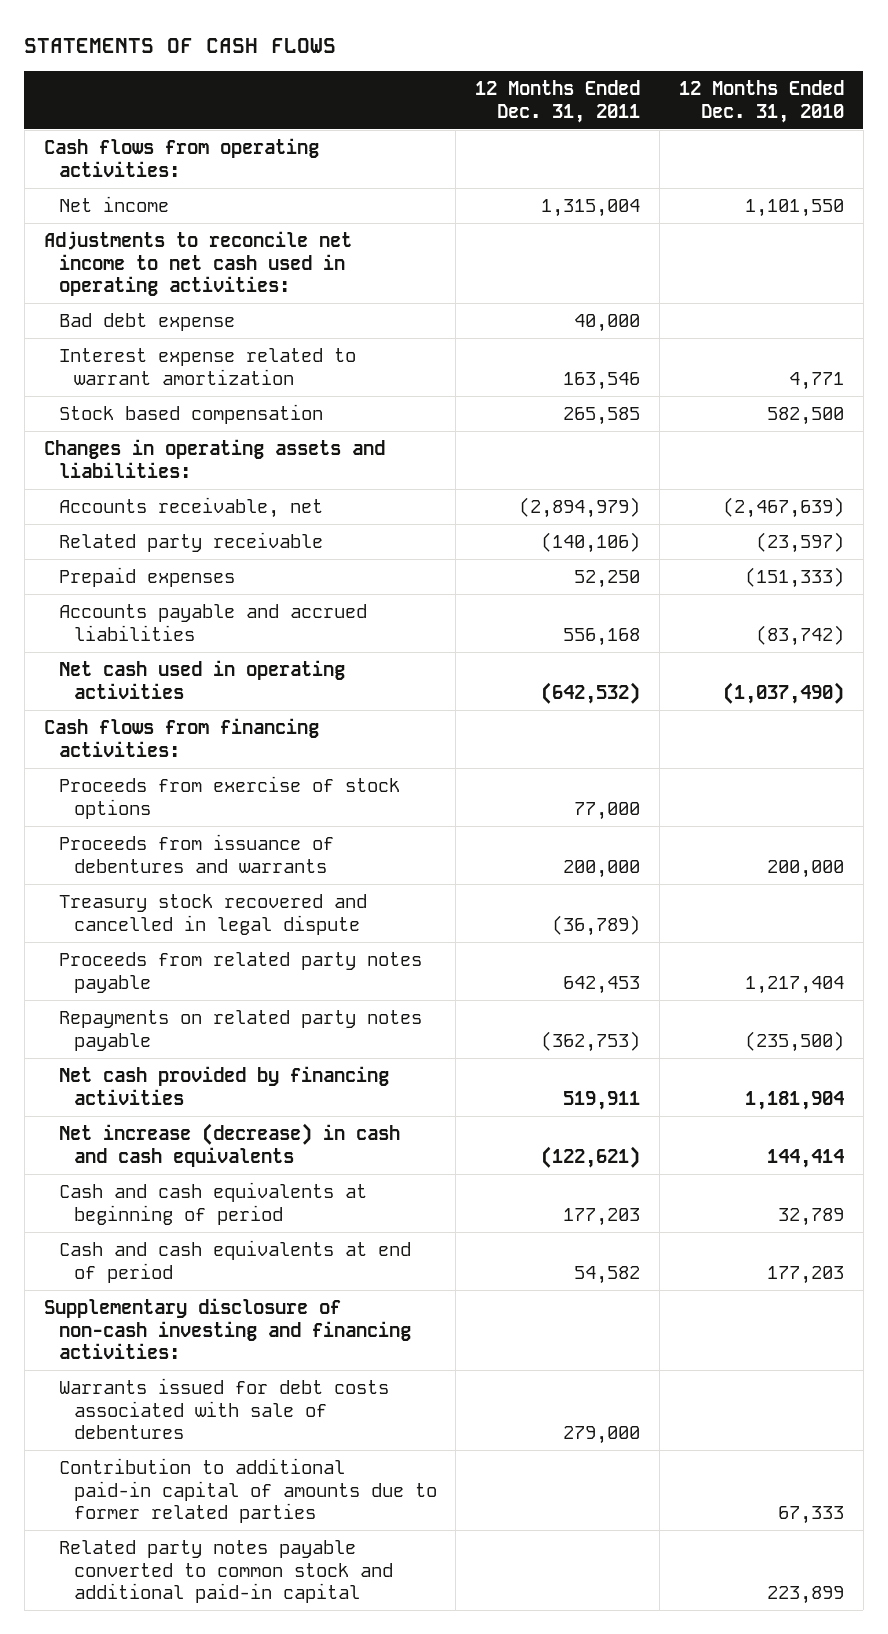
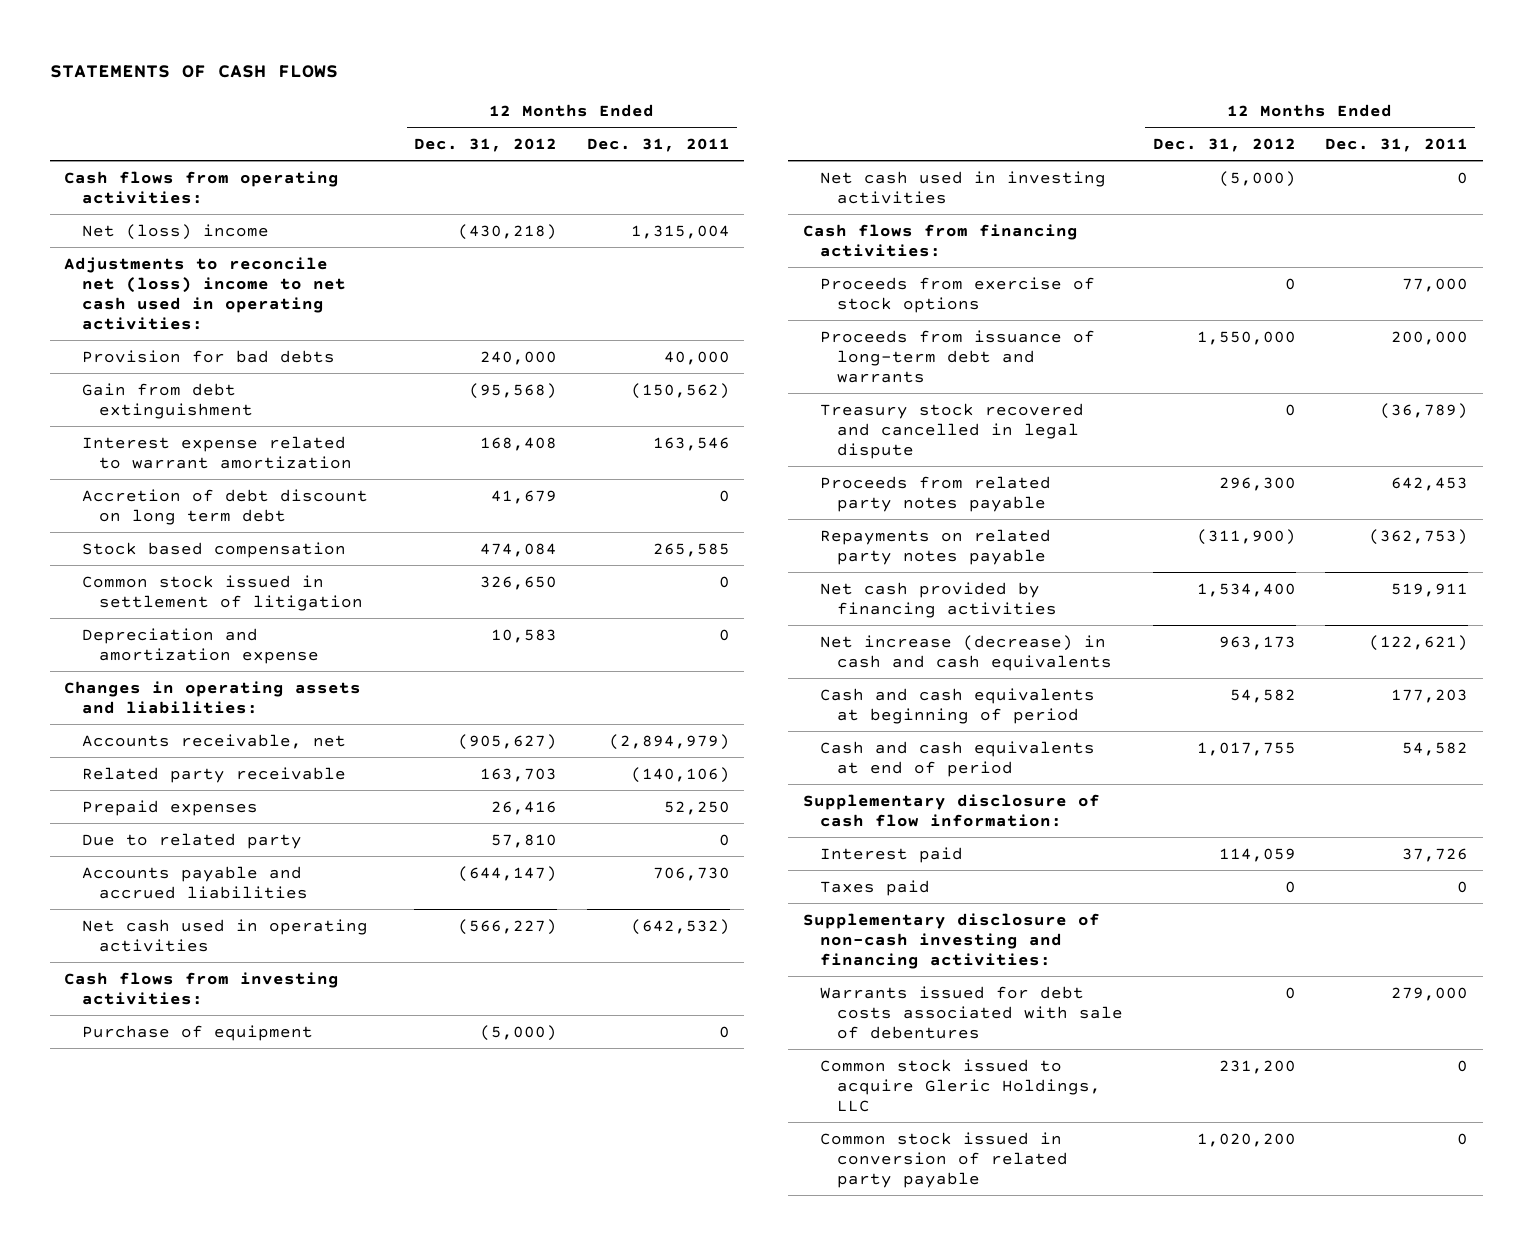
[678,79,844,123] 12 Months Ended Dec. 31, 2010 -> none
none -> [414,138,558,153] Dec. 31, 2012
[58,195,169,212] Net income -> [81,223,269,240] Net (loss) income
[43,230,352,297] Adjustments to reconcile net income to net cash used in operating activities: -> [64,256,346,330] Adjustments to reconcile net (loss) income to net cash used in operating activities:
[58,312,235,331] Bad debt expense -> [81,349,335,363] Provision for bad debts
none -> [81,382,254,419] Gain from debt extinguishment
none -> [81,488,368,525] Accretion of debt discount on long term debt
none -> [81,574,364,611] Common stock issued in settlement of litigation
none -> [81,627,320,664] Depreciation and amortization expense
none -> [81,832,302,849] Due to related party
[563,627,641,646] 556,168 -> [652,866,730,881] 706,730
none -> [64,971,340,1005] Cash flows from investing activities:
none -> [81,1024,313,1041] Purchase of equipment
none -> [820,170,1107,204] Net cash used in investing activities
[58,833,334,873] Proceeds from issuance of debentures and warrants -> [820,329,1096,383] Proceeds from issuance of long-term debt and warrants
none -> [802,793,1100,827] Supplementary disclosure of cash flow information:
none -> [820,846,964,863] Interest paid
none -> [820,879,931,896] Taxes paid
[58,1457,437,1524] Contribution to additional paid-in capital of amounts due to former related parties -> none
[58,1539,393,1604] Related party notes payable converted to common stock and additional paid-in capital -> none
none -> [820,1058,1102,1112] Common stock issued to acquire Gleric Holdings, LLC
none -> [820,1131,1069,1188] Common stock issued in conversion of related party payable

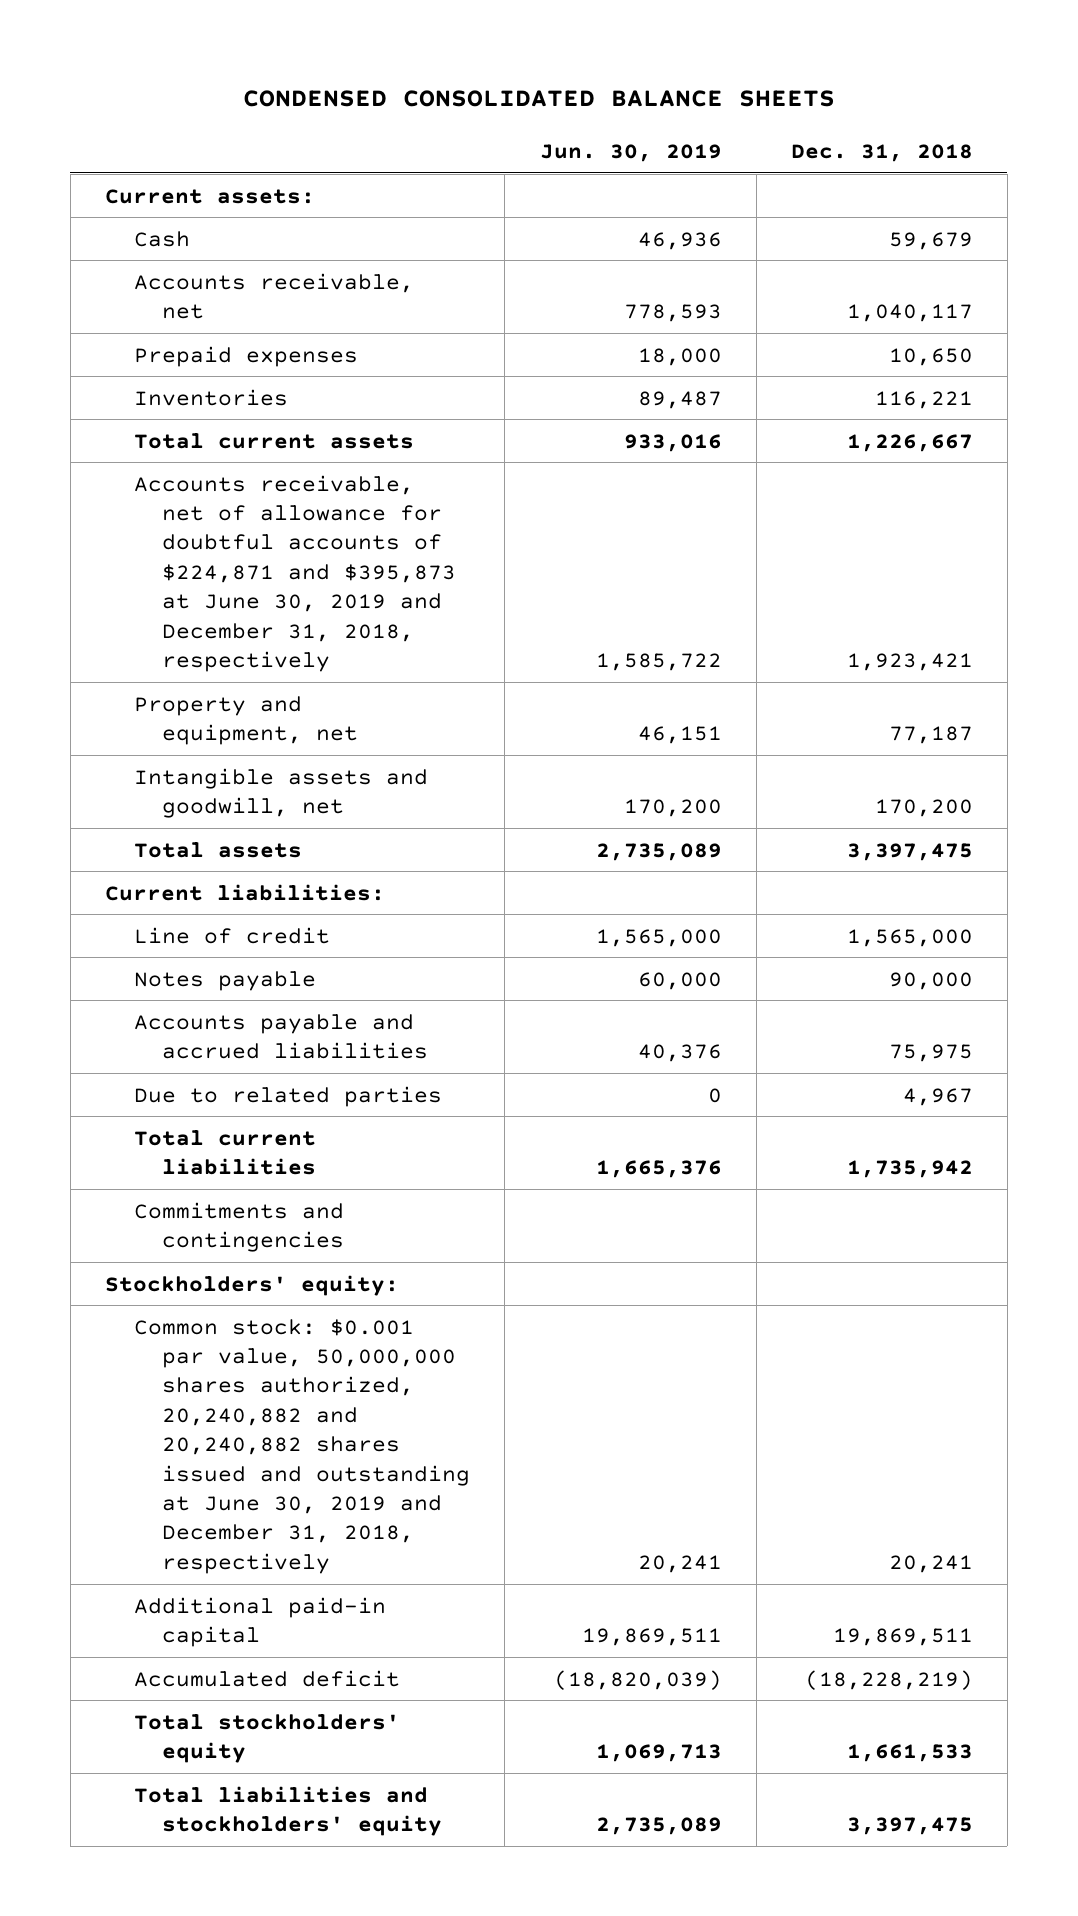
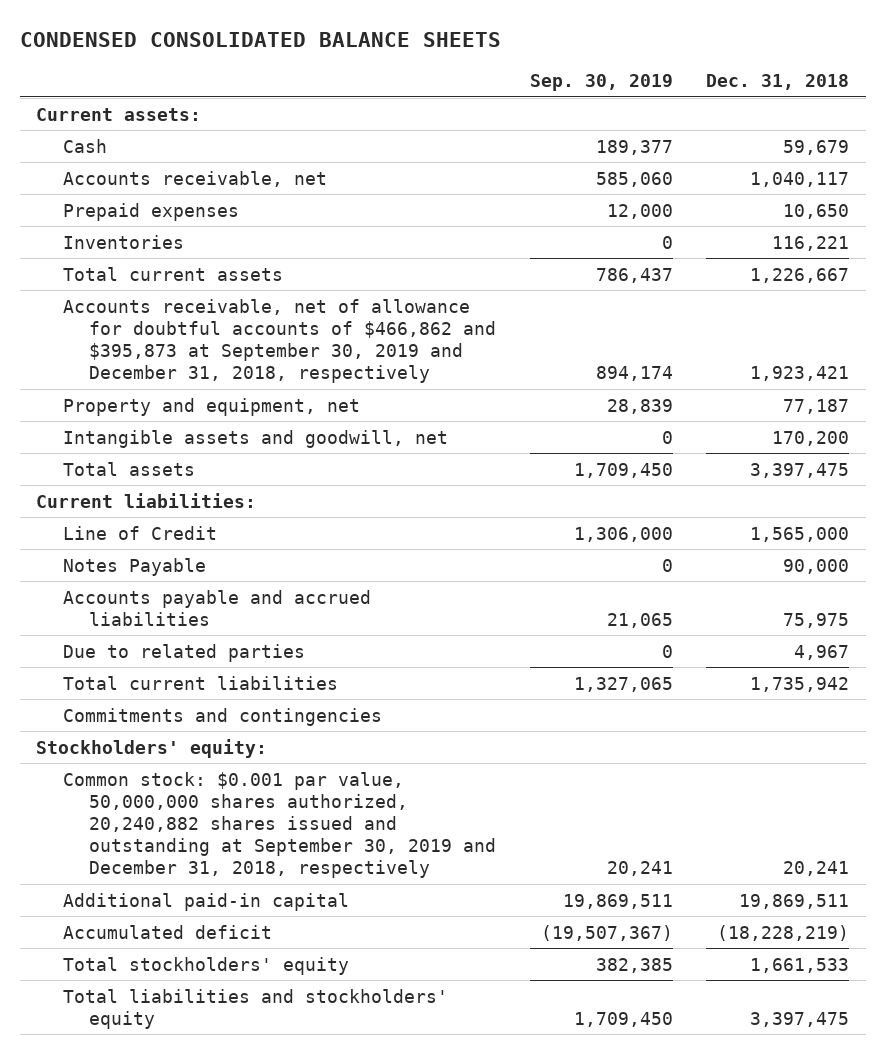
[539,143,722,162] Jun. 30, 2019 -> none
none -> [529,74,673,92] Sep. 30, 2019
[133,474,457,673] Accounts receivable, net of allowance for doubtful accounts of $224,871 and $395,873 at June 30, 2019 and December 31, 2018, respectively -> [62,298,497,384] Accounts receivable, net of allowance for doubtful accounts of $466,862 and $395,873 at September 30, 2019 and December 31, 2018, respectively
[133,926,330,944] Line of credit -> [62,525,217,540] Line of Credit
[133,970,316,991] Notes payable -> [62,557,206,576] Notes Payable
[133,1318,471,1574] Common stock: $0.001 par value, 50,000,000 shares authorized, 20,240,882 and 20,240,882 shares issued and outstanding at June 30, 2019 and December 31, 2018, respectively -> [62,771,497,879] Common stock: $0.001 par value, 50,000,000 shares authorized, 20,240,882 shares issued and outstanding at September 30, 2019 and December 31, 2018, respectively

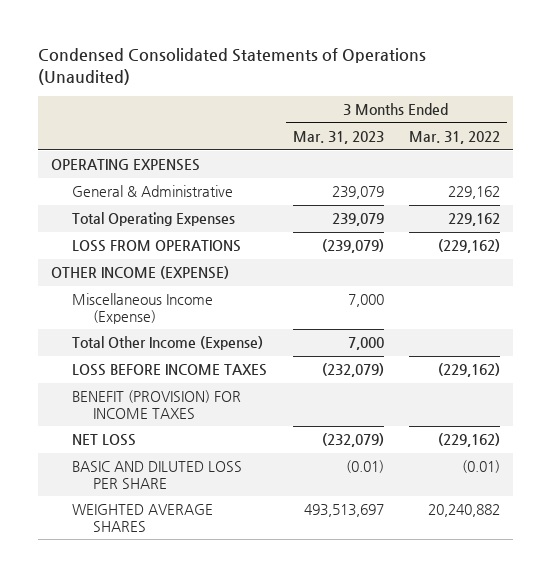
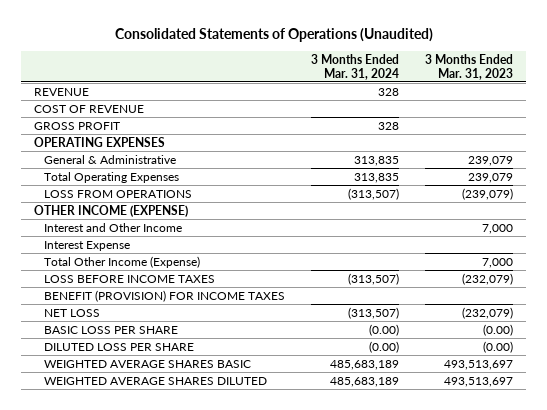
[37,47,426,85] Condensed Consolidated Statements of Operations (Unaudited) -> [114,27,433,42] Consolidated Statements of Operations (Unaudited)
[409,131,501,145] Mar. 31, 2022 -> none
none -> [311,53,400,80] 3 Months Ended Mar. 31, 2024
none -> [33,87,89,96] REVENUE
none -> [33,104,144,113] COST OF REVENUE
none -> [33,121,120,130] GROSS PROFIT
[71,293,213,324] Miscellaneous Income (Expense) -> none
none -> [44,222,183,232] Interest and Other Income
none -> [44,240,131,251] Interest Expense
[71,461,242,489] BASIC AND DILUTED LOSS PER SHARE -> [44,325,179,334] BASIC LOSS PER SHARE
[345,460,384,474] (0.01) -> [483,323,514,336] (0.00)
none -> [44,342,195,351] DILUTED LOSS PER SHARE
[71,504,213,532] WEIGHTED AVERAGE SHARES -> [44,359,252,368] WEIGHTED AVERAGE SHARES BASIC
none -> [44,376,268,385] WEIGHTED AVERAGE SHARES DILUTED

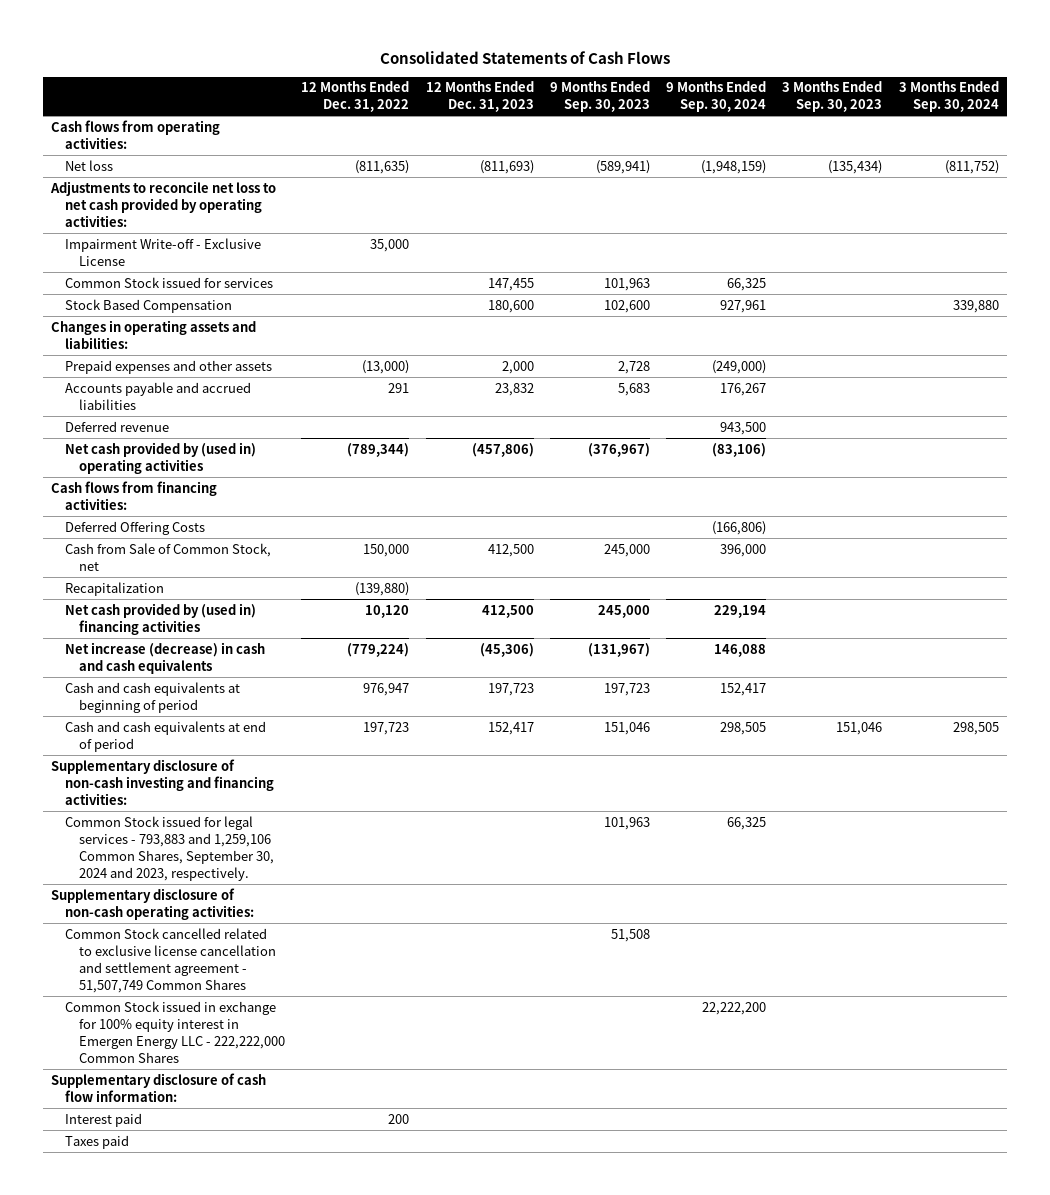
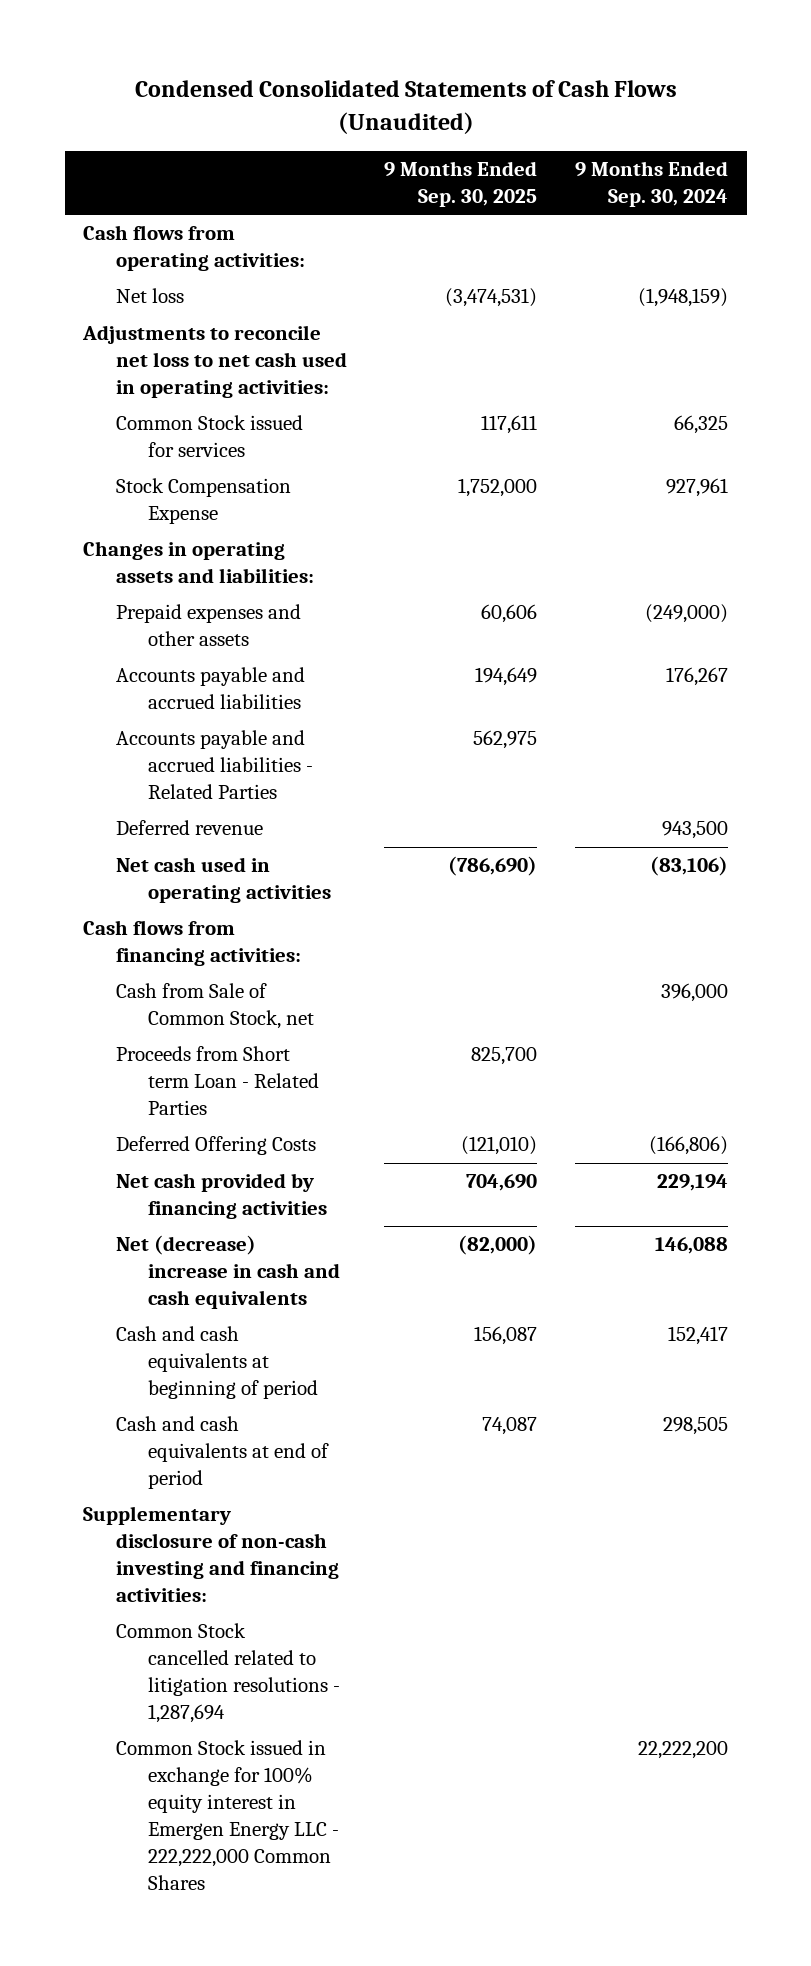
[379,50,670,64] Consolidated Statements of Cash Flows -> [134,80,677,134] Condensed Consolidated Statements of Cash Flows (Unaudited)
[301,81,410,113] 12 Months Ended Dec. 31, 2022 -> none
[425,81,534,113] 12 Months Ended Dec. 31, 2023 -> none
[549,81,650,113] 9 Months Ended Sep. 30, 2023 -> none
[782,81,883,113] 3 Months Ended Sep. 30, 2023 -> none
[898,81,999,113] 3 Months Ended Sep. 30, 2024 -> none
none -> [384,160,538,207] 9 Months Ended Sep. 30, 2025
[65,237,262,266] Impairment Write-off - Exclusive License -> none
[50,180,277,227] Adjustments to reconcile net loss to net cash provided by operating activities: -> [82,325,347,399] Adjustments to reconcile net loss to net cash used in operating activities:
[65,298,233,313] Stock Based Compensation -> [115,478,291,525] Stock Compensation Expense
none -> [115,730,314,800] Accounts payable and accrued liabilities - Related Parties
[65,441,257,474] Net cash provided by (used in) operating activities -> [115,857,332,904] Net cash used in operating activities
[65,581,165,596] Recapitalization -> none
none -> [115,1046,320,1116] Proceeds from Short term Loan - Related Parties
[65,520,206,535] Deferred Offering Costs -> [115,1136,316,1156] Deferred Offering Costs
[65,602,257,635] Net cash provided by (used in) financing activities -> [115,1173,328,1220] Net cash provided by financing activities
[65,641,266,674] Net increase (decrease) in cash and cash equivalents -> [115,1235,341,1310] Net (decrease) increase in cash and cash equivalents
[65,815,274,881] Common Stock issued for legal services - 793,883 and 1,259,106 Common Shares, September 30, 2024 and 2023, respectively. -> none
[51,887,255,920] Supplementary disclosure of non-cash operating activities: -> none
[65,927,276,993] Common Stock cancelled related to exclusive license cancellation and settlement agreement - 51,507,749 Common Shares -> none
none -> [115,1623,341,1724] Common Stock cancelled related to litigation resolutions - 1,287,694
[51,1072,267,1102] Supplementary disclosure of cash flow information: -> none
[65,1112,143,1127] Interest paid -> none
[65,1134,130,1149] Taxes paid -> none

